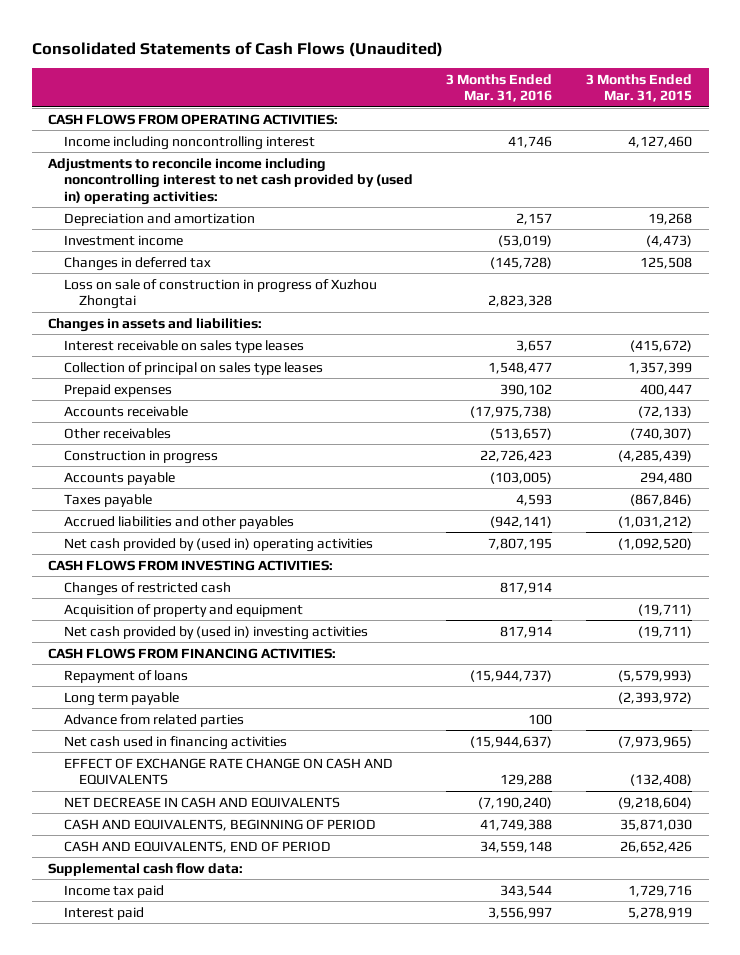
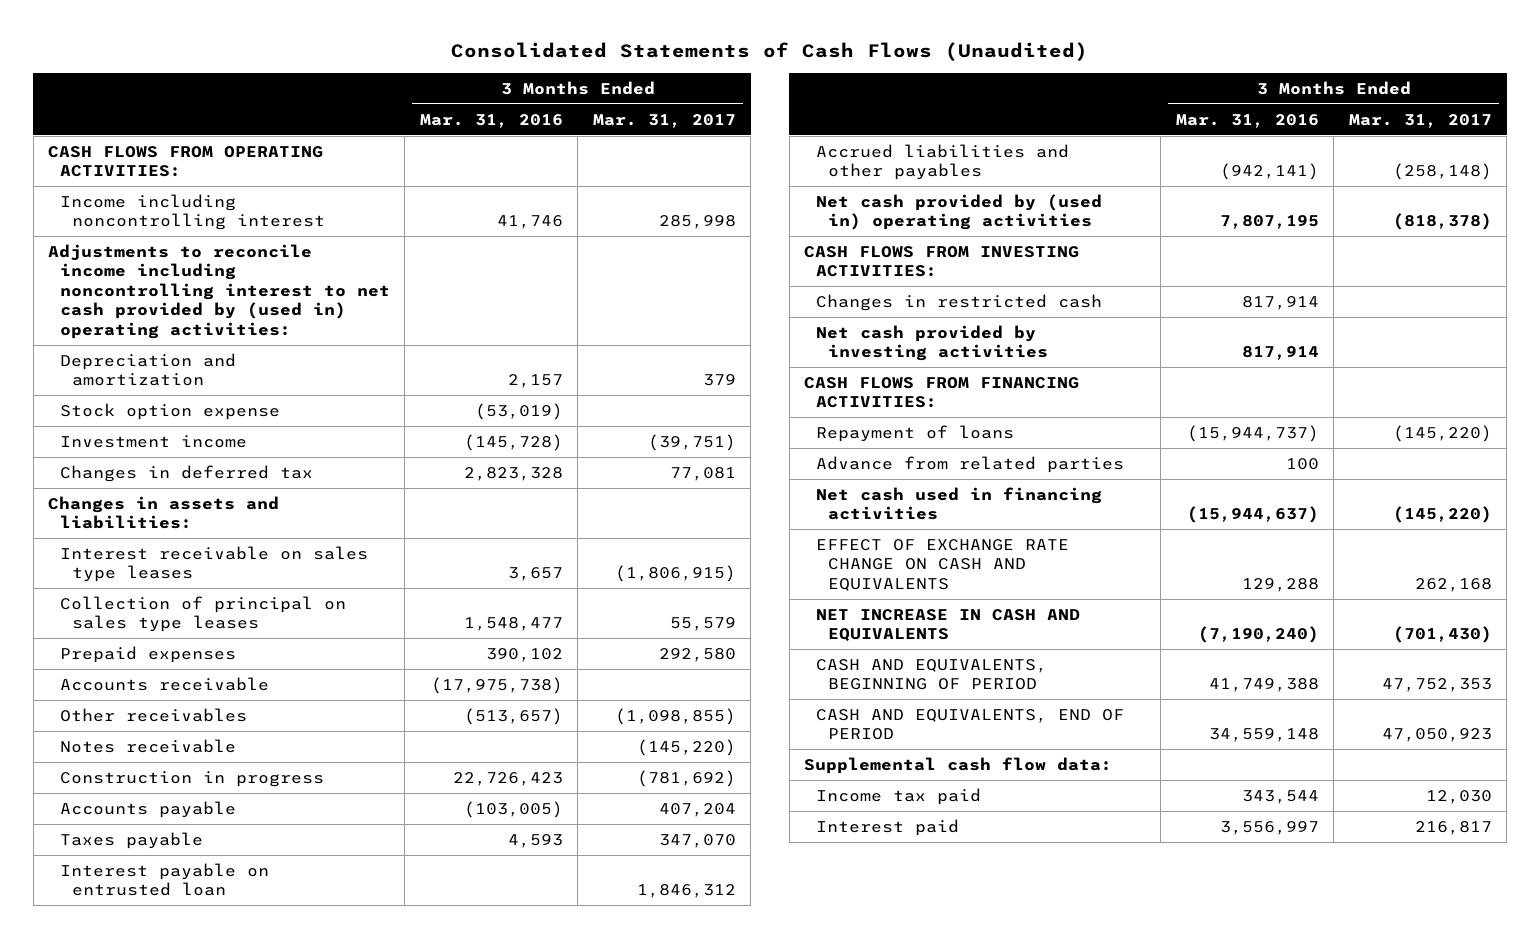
[586,73,693,103] 3 Months Ended Mar. 31, 2015 -> none
none -> [592,113,736,128] Mar. 31, 2017
[63,278,377,310] Loss on sale of construction in progress of Xuzhou Zhongtai -> none
none -> [59,402,280,420] Stock option expense
[498,234,553,247] (53,019) -> [463,433,563,451] (145,728)
[490,256,553,269] (145,728) -> [463,466,563,481] 2,823,328
none -> [59,738,236,753] Notes receivable
none -> [59,862,269,897] Interest payable on entrusted loan
[63,603,303,617] Acquisition of property and equipment -> none
[63,581,231,596] Changes of restricted cash -> [816,293,1103,311] Changes in restricted cash
[63,625,368,640] Net cash provided by (used in) investing activities -> [816,324,1048,362] Net cash provided by investing activities
[63,691,179,706] Long term payable -> none
[63,796,340,808] NET DECREASE IN CASH AND EQUIVALENTS -> [816,608,1081,643] NET INCREASE IN CASH AND EQUIVALENTS

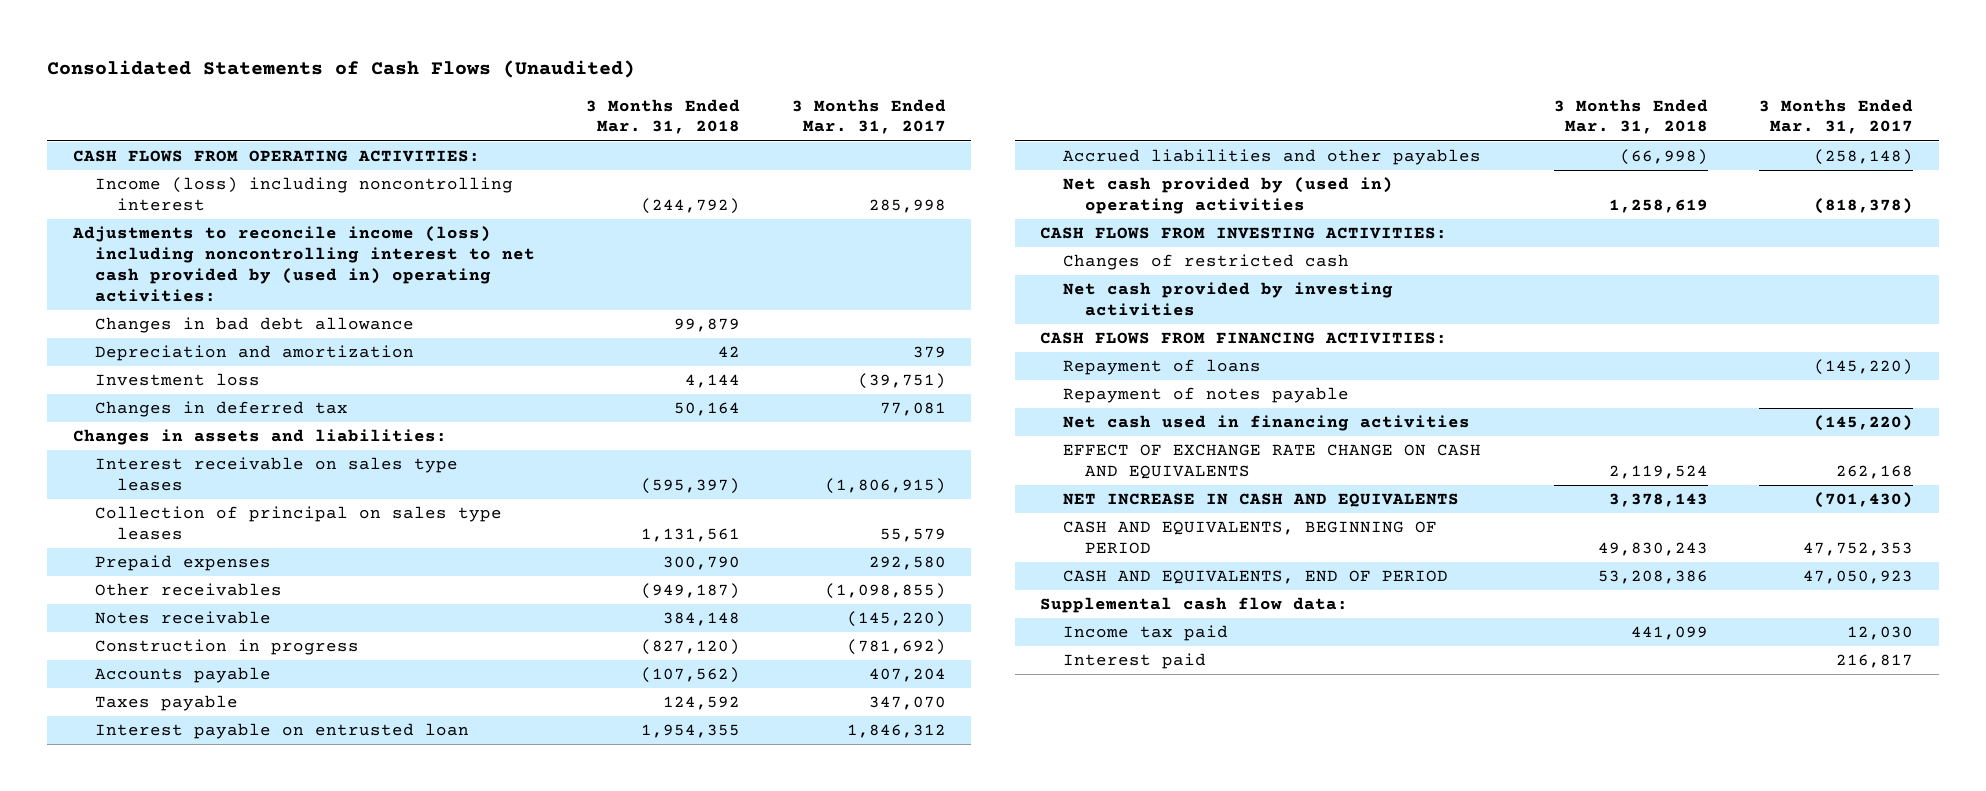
[419,113,563,128] Mar. 31, 2016 -> none
none -> [586,98,741,135] 3 Months Ended Mar. 31, 2018
[59,193,325,231] Income including noncontrolling interest -> [94,177,513,212] Income (loss) including noncontrolling interest
[48,243,390,339] Adjustments to reconcile income including noncontrolling interest to net cash provided by (used in) operating activities: -> [71,226,535,302] Adjustments to reconcile income (loss) including noncontrolling interest to net cash provided by (used in) operating activities:
none -> [94,317,414,334] Changes in bad debt allowance
[59,402,280,420] Stock option expense -> none
[59,434,247,448] Investment income -> [94,373,260,387] Investment loss
[59,676,269,691] Accounts receivable -> none
[816,293,1103,311] Changes in restricted cash -> [1062,254,1349,271] Changes of restricted cash
[816,455,1125,473] Advance from related parties -> none
none -> [1062,387,1349,404] Repayment of notes payable

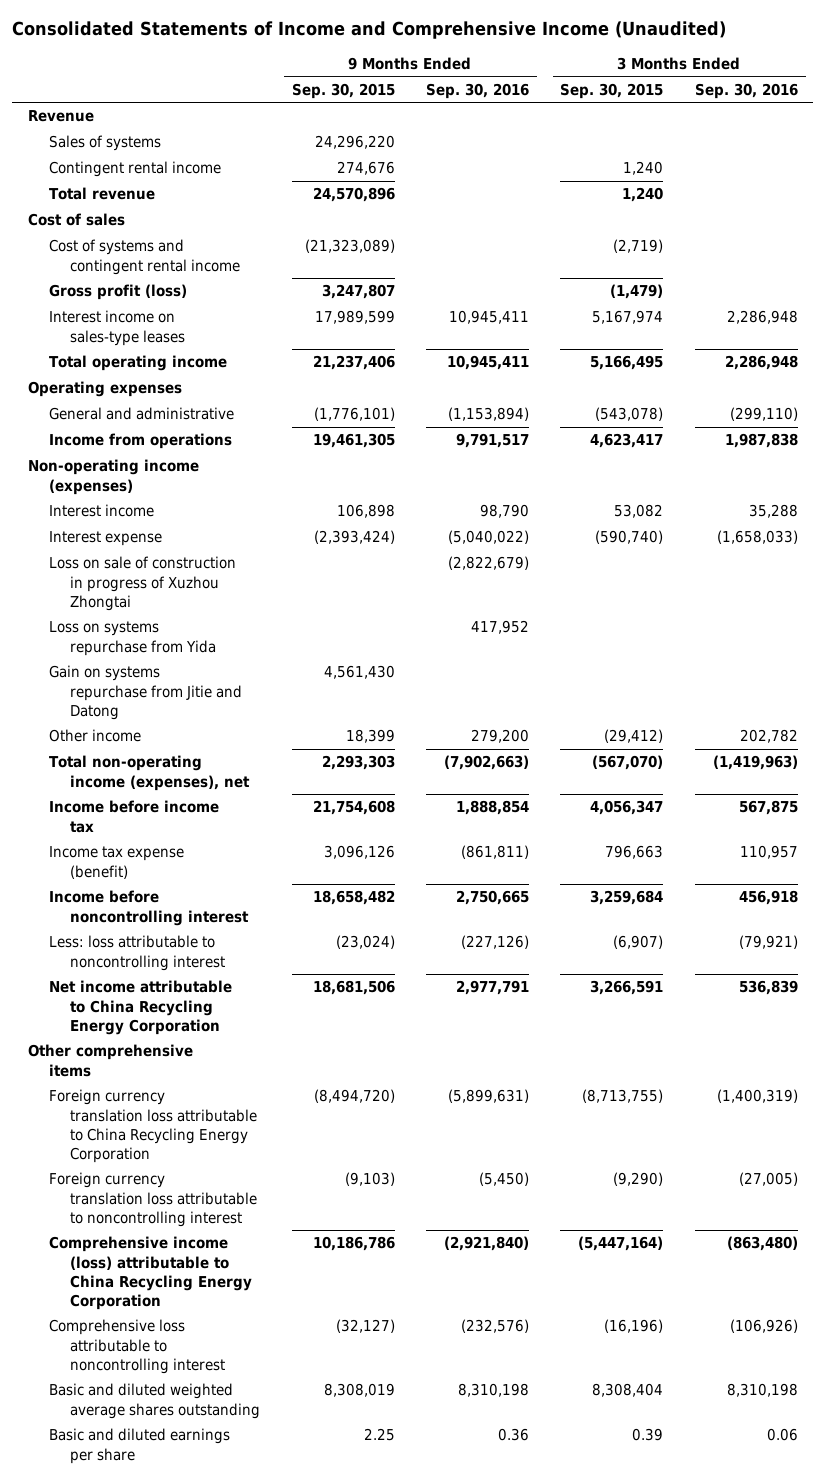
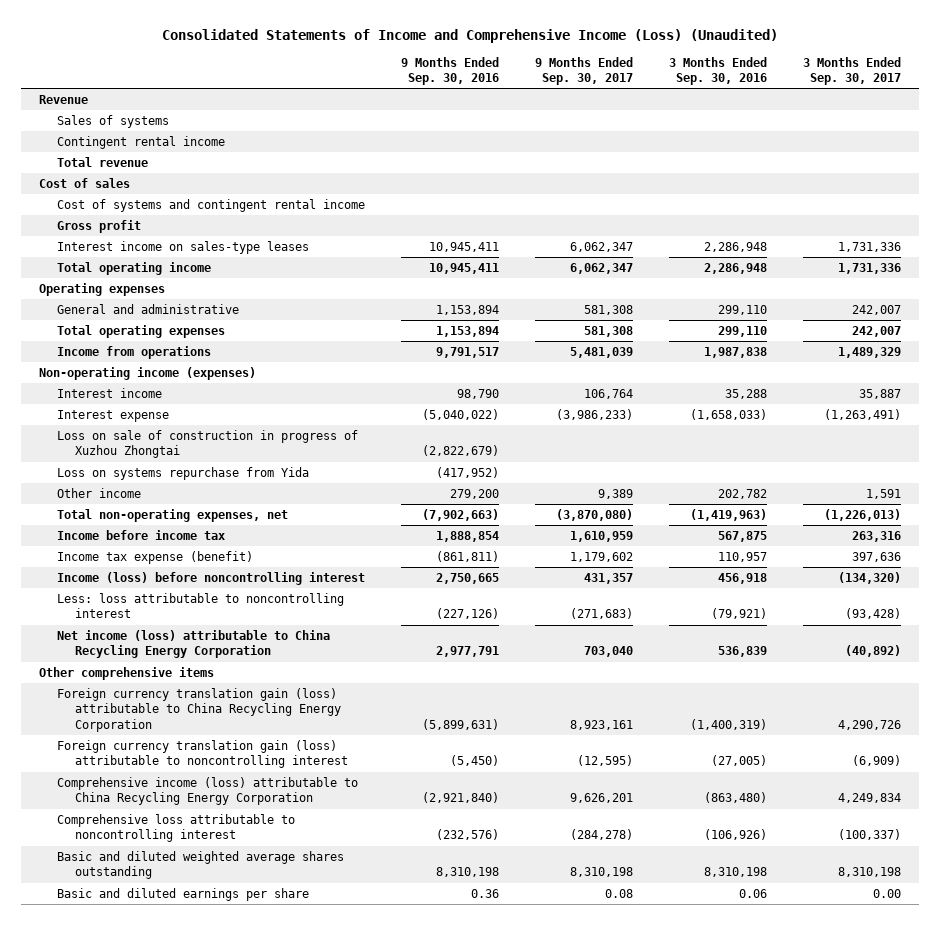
[12,21,727,40] Consolidated Statements of Income and Comprehensive Income (Unaudited) -> [162,28,779,43] Consolidated Statements of Income and Comprehensive Income (Loss) (Unaudited)
[291,82,395,99] Sep. 30, 2015 -> none
[560,82,664,99] Sep. 30, 2015 -> none
none -> [535,56,634,86] 9 Months Ended Sep. 30, 2017
none -> [803,56,902,86] 3 Months Ended Sep. 30, 2017
[49,284,188,301] Gross profit (loss) -> [57,220,142,234] Gross profit
[448,407,530,422] (1,153,894) -> [436,305,500,316] 1,153,894
[729,407,798,422] (299,110) -> [718,305,768,316] 299,110
none -> [57,325,226,339] Total operating expenses
[49,665,243,720] Gain on systems repurchase from Jitie and Datong -> none
[471,620,530,635] 417,952 -> [436,467,500,479] (417,952)
[49,755,251,791] Total non-operating income (expenses), net -> [57,509,289,523] Total non-operating expenses, net
[49,890,250,926] Income before noncontrolling interest -> [57,572,366,586] Income (loss) before noncontrolling interest
[49,980,233,1035] Net income attributable to China Recycling Energy Corporation -> [57,630,331,659] Net income (loss) attributable to China Recycling Energy Corporation
[49,1089,258,1163] Foreign currency translation loss attributable to China Recycling Energy Corporation -> [57,688,342,732] Foreign currency translation gain (loss) attributable to China Recycling Energy Corporation
[49,1172,258,1227] Foreign currency translation loss attributable to noncontrolling interest -> [57,740,349,769] Foreign currency translation gain (loss) attributable to noncontrolling interest

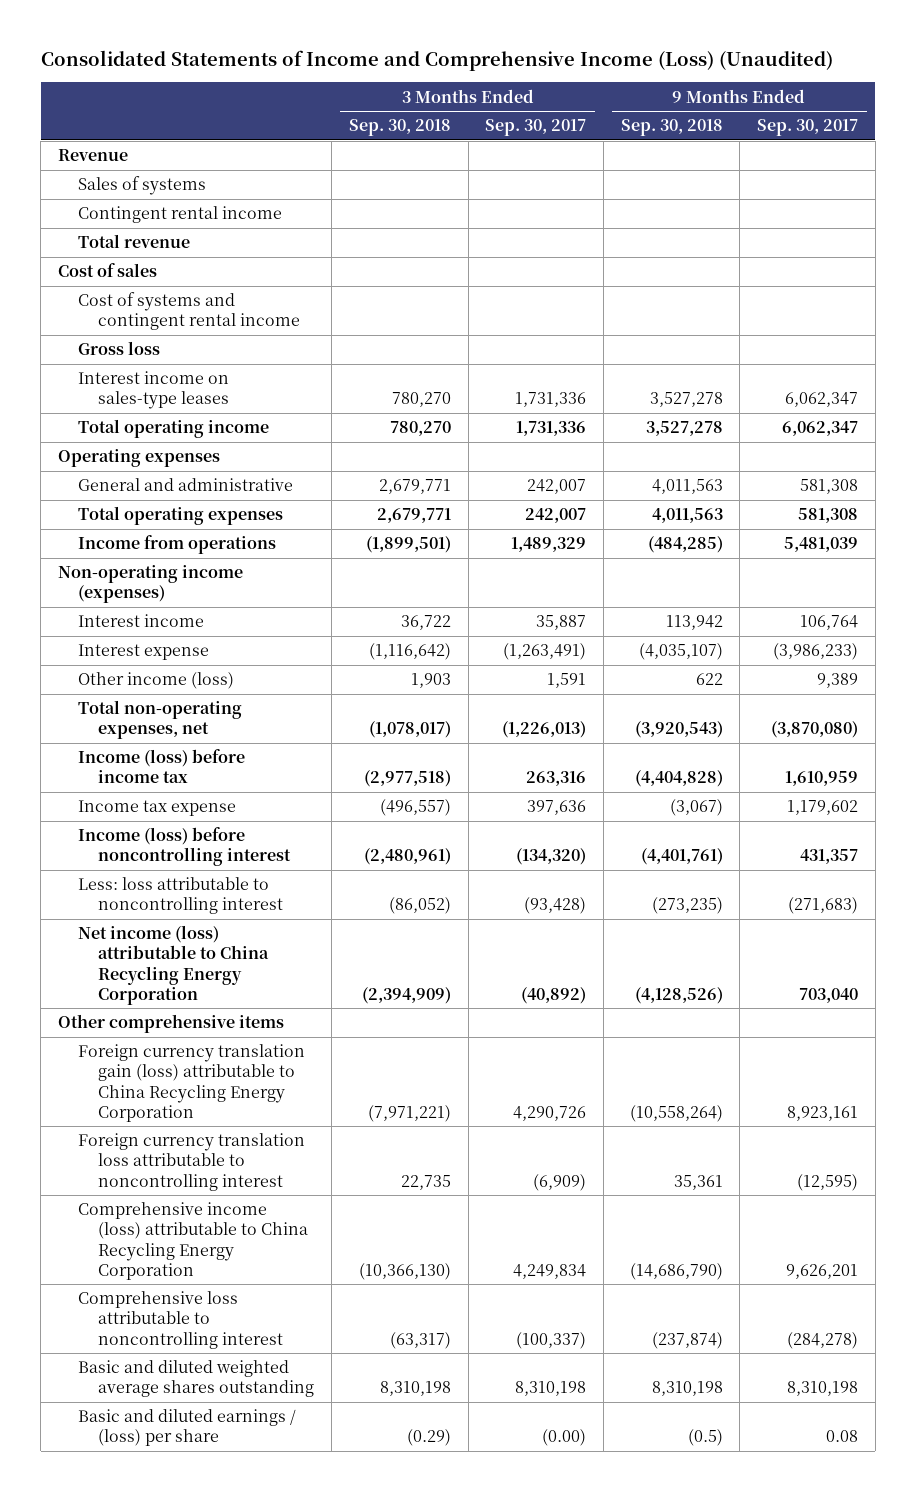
[401,56,500,86] 9 Months Ended Sep. 30, 2016 -> none
[669,56,768,86] 3 Months Ended Sep. 30, 2016 -> none
none -> [348,119,451,137] Sep. 30, 2018
none -> [620,119,723,137] Sep. 30, 2018
[57,220,142,234] Gross profit -> [78,341,161,356] Gross loss
[57,430,359,459] Loss on sale of construction in progress of Xuzhou Zhongtai -> none
[57,467,310,481] Loss on systems repurchase from Yida -> none
[57,488,142,499] Other income -> [78,672,235,690] Other income (loss)
[57,530,226,541] Income before income tax -> [78,749,246,784] Income (loss) before income tax
[57,551,254,565] Income tax expense (benefit) -> [78,800,237,817] Income tax expense
[57,740,349,769] Foreign currency translation gain (loss) attributable to noncontrolling interest -> [78,1133,306,1191] Foreign currency translation loss attributable to noncontrolling interest
[57,888,310,902] Basic and diluted earnings per share -> [78,1409,297,1447] Basic and diluted earnings / (loss) per share
[873,889,902,899] 0.00 -> [542,1429,587,1447] (0.00)

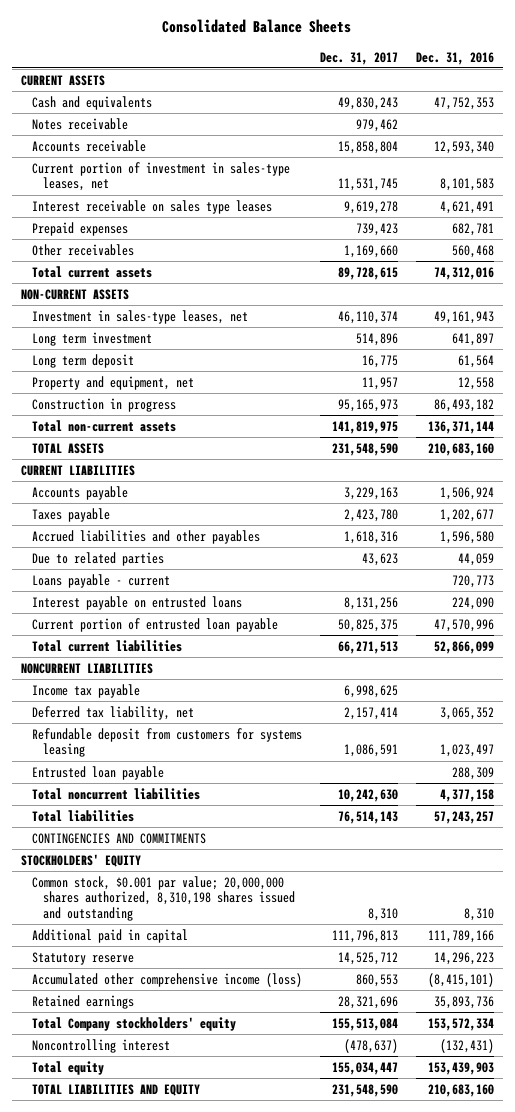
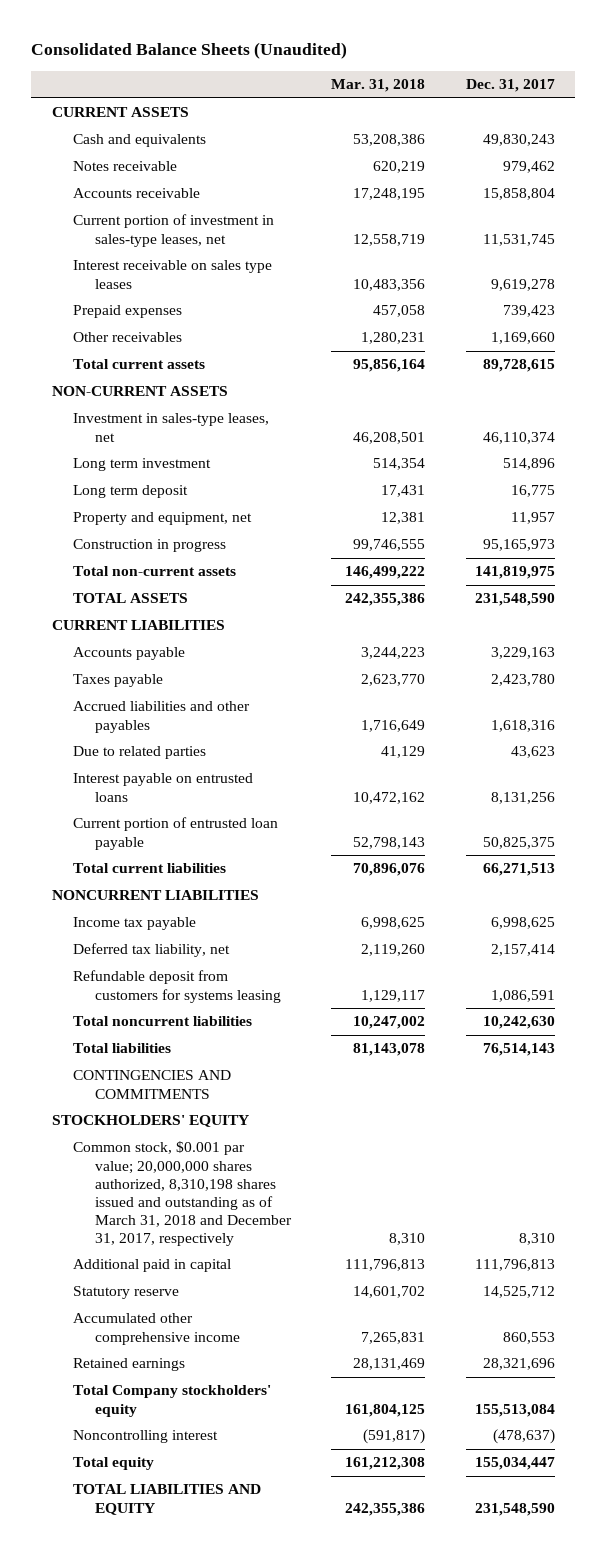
[162,19,352,34] Consolidated Balance Sheets -> [31,42,348,60] Consolidated Balance Sheets (Unaudited)
[416,51,495,65] Dec. 31, 2016 -> none
none -> [331,79,426,93] Mar. 31, 2018
[32,573,171,588] Loans payable - current -> none
[32,765,165,780] Entrusted loan payable -> none
[32,875,296,921] Common stock, $0.001 par value; 20,000,000 shares authorized, 8,310,198 shares issued and outstanding -> [73,1141,293,1246] Common stock, $0.001 par value; 20,000,000 shares authorized, 8,310,198 shares issued and outstanding as of March 31, 2018 and December 31, 2017, respectively
[32,972,303,987] Accumulated other comprehensive income (loss) -> [73,1313,241,1345] Accumulated other comprehensive income

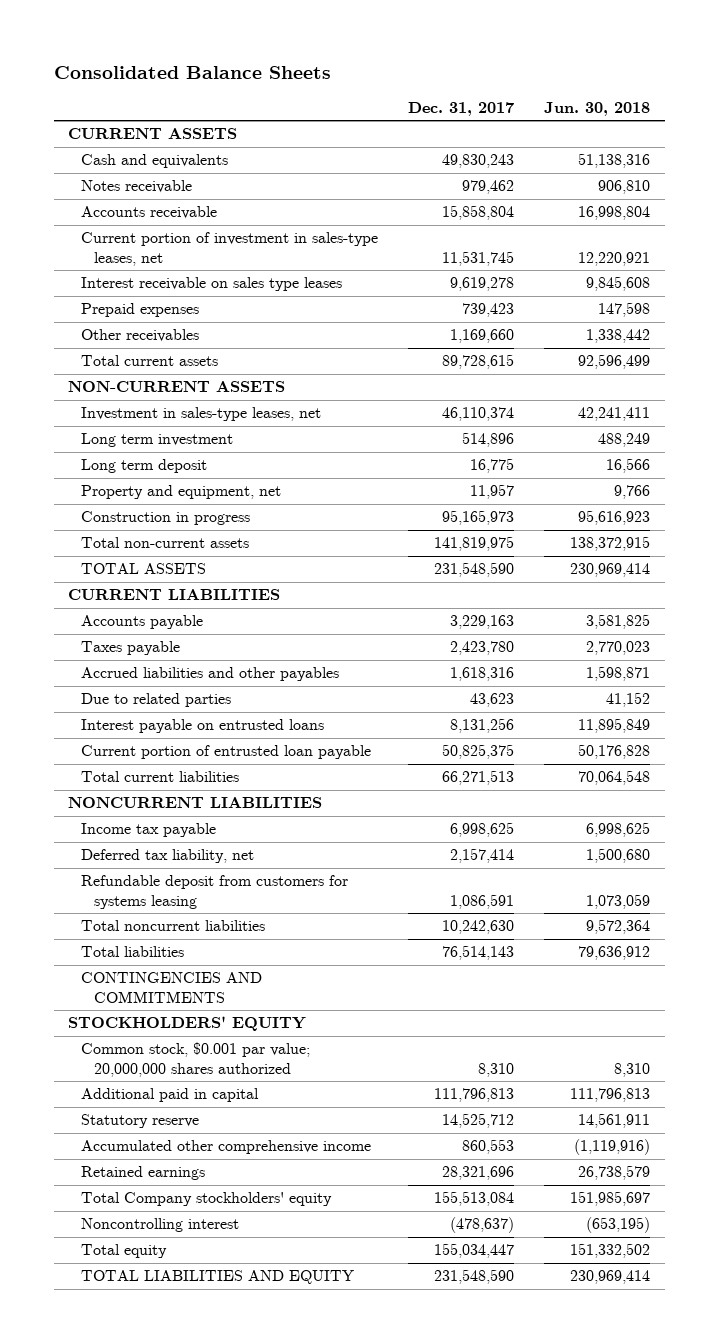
[31,42,348,60] Consolidated Balance Sheets (Unaudited) -> [53,65,331,79] Consolidated Balance Sheets
[331,79,426,93] Mar. 31, 2018 -> none
none -> [543,102,650,117] Jun. 30, 2018
[73,1141,293,1246] Common stock, $0.001 par value; 20,000,000 shares authorized, 8,310,198 shares issued and outstanding as of March 31, 2018 and December 31, 2017, respectively -> [81,1042,311,1077] Common stock, $0.001 par value; 20,000,000 shares authorized

